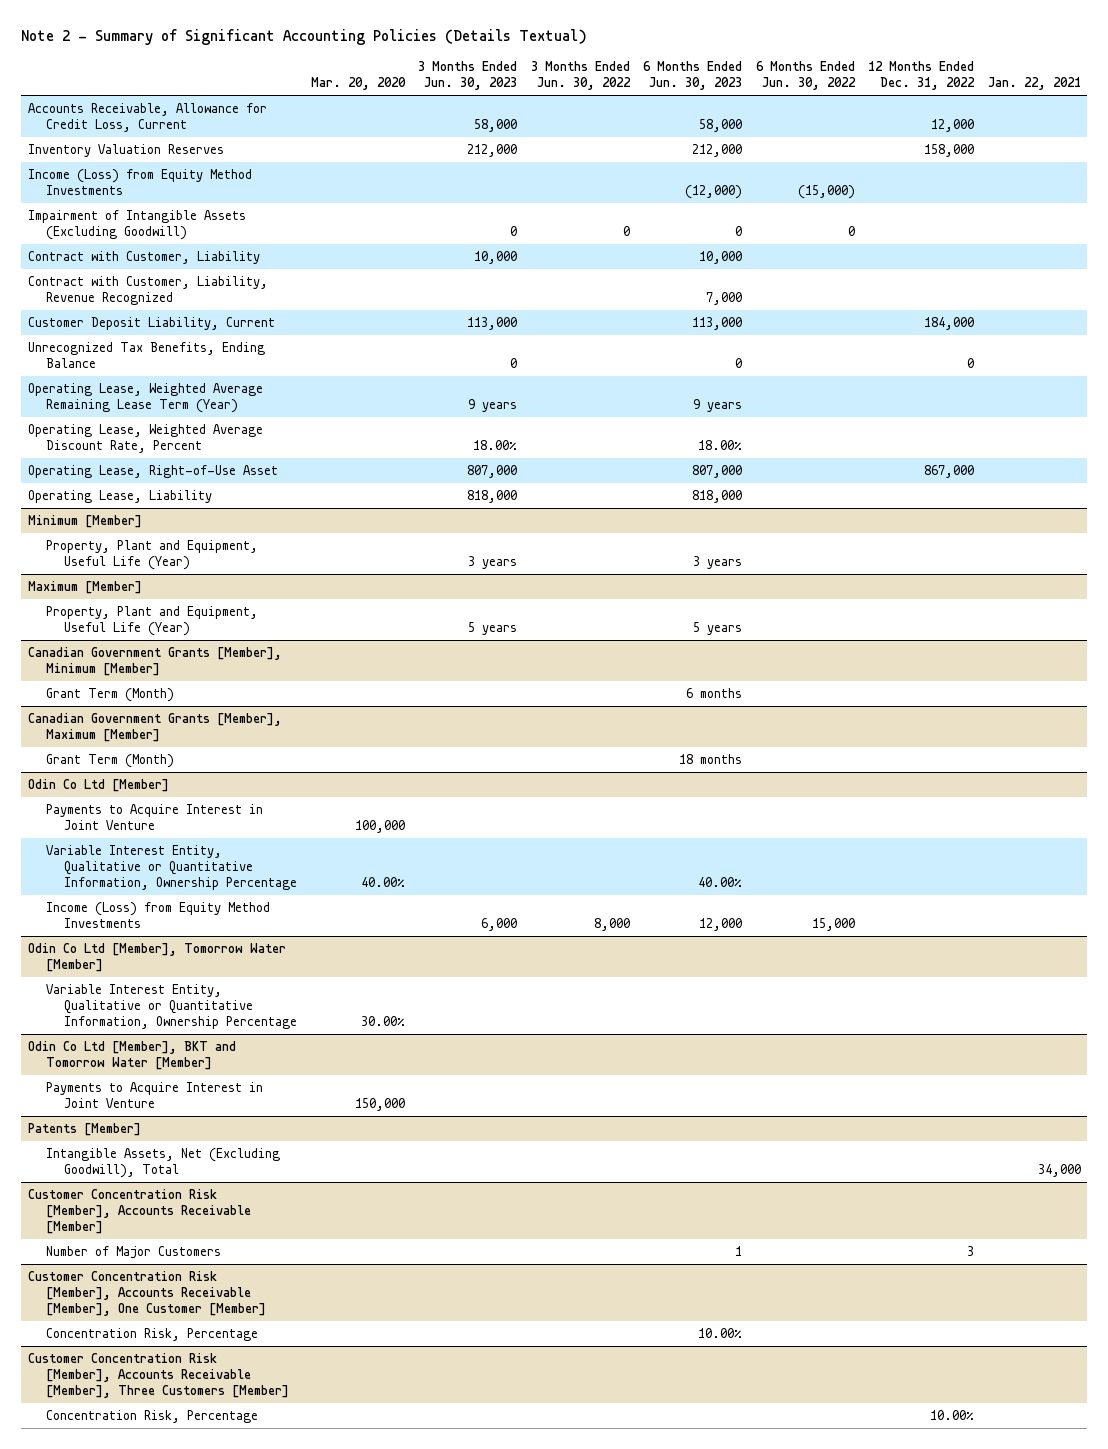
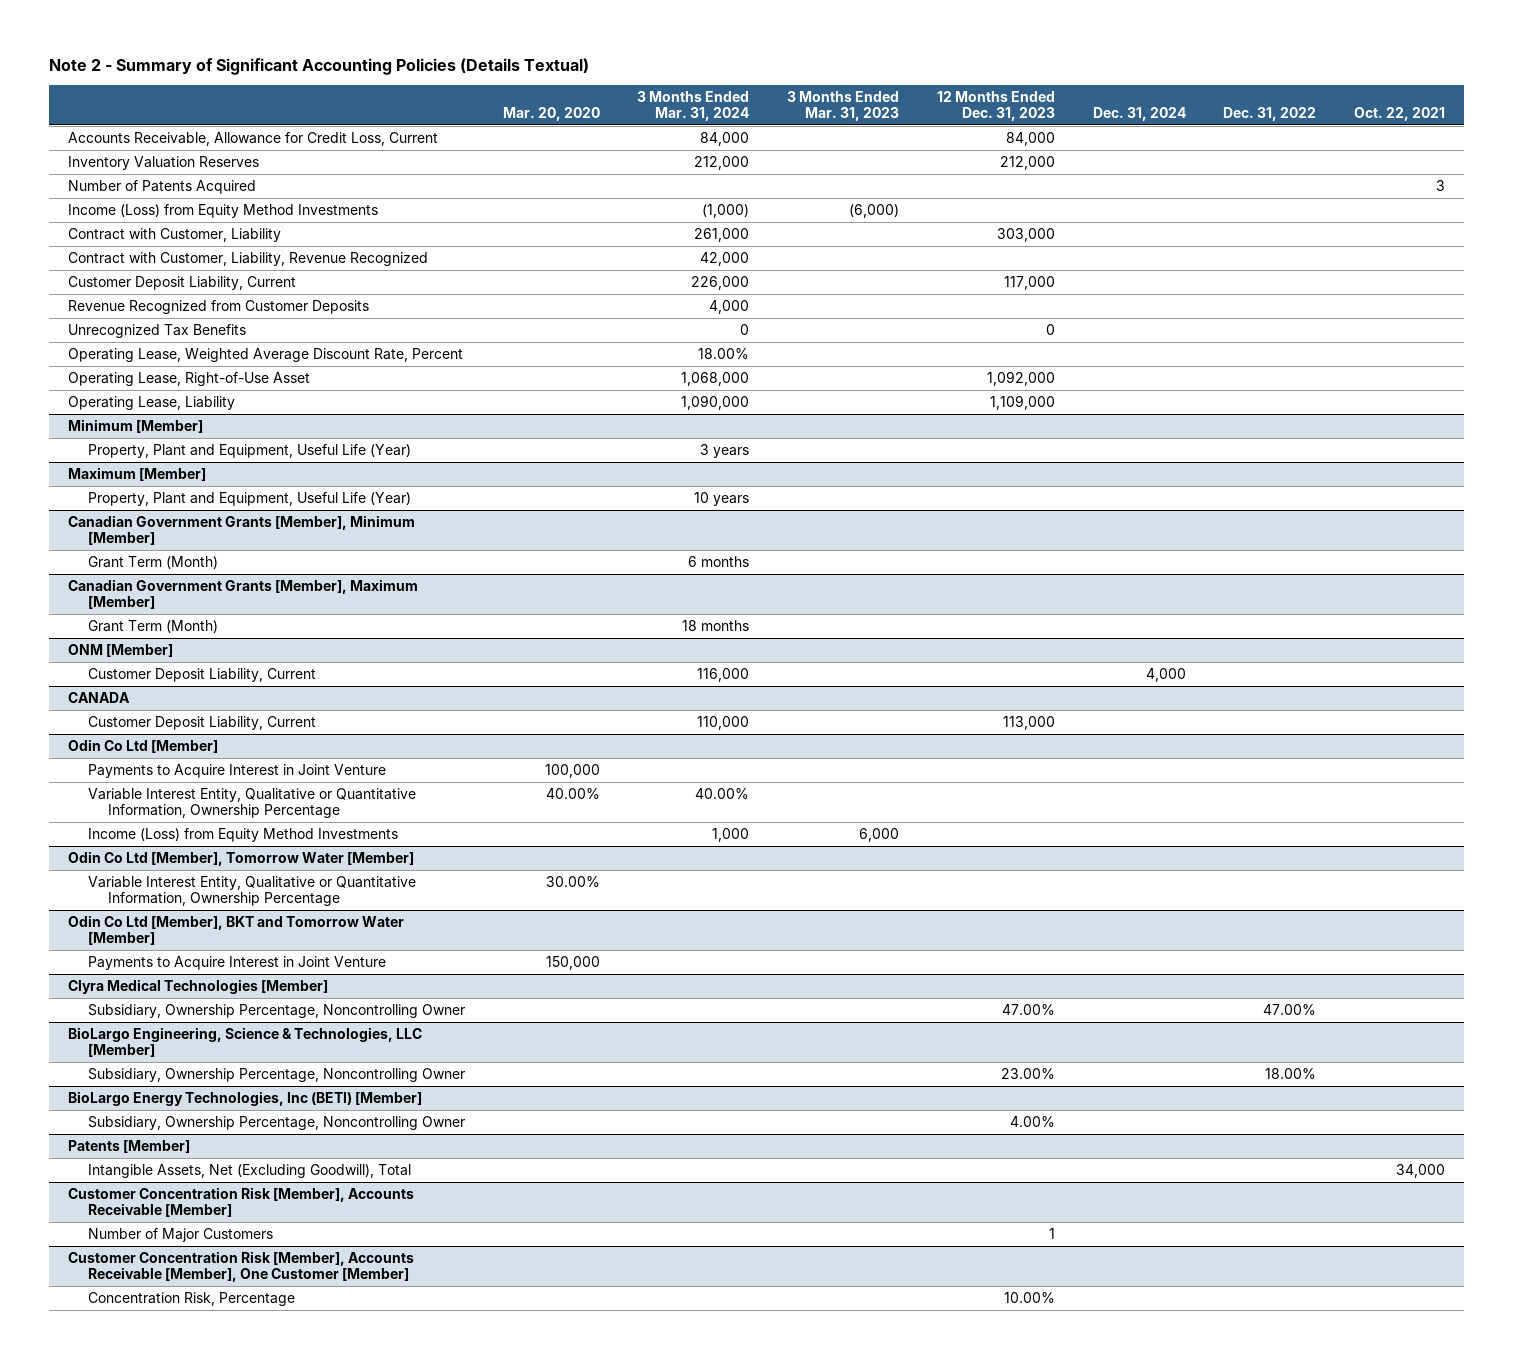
[418,61,518,91] 3 Months Ended Jun. 30, 2023 -> none
[530,61,631,91] 3 Months Ended Jun. 30, 2022 -> none
[643,61,743,91] 6 Months Ended Jun. 30, 2023 -> none
[755,61,856,91] 6 Months Ended Jun. 30, 2022 -> none
[868,61,976,91] 12 Months Ended Dec. 31, 2022 -> none
[987,77,1081,91] Jan. 22, 2021 -> none
none -> [637,90,750,121] 3 Months Ended Mar. 31, 2024
none -> [787,90,900,121] 3 Months Ended Mar. 31, 2023
none -> [936,90,1055,121] 12 Months Ended Dec. 31, 2023
none -> [1092,106,1186,121] Dec. 31, 2024
none -> [1223,106,1317,121] Dec. 31, 2022
none -> [1354,106,1446,121] Oct. 22, 2021
none -> [67,179,256,194] Number of Patents Acquired
[27,209,246,240] Impairment of Intangible Assets (Excluding Goodwill) -> none
[27,382,263,413] Operating Lease, Weighted Average Remaining Lease Term (Year) -> none
none -> [67,299,369,314] Revenue Recognized from Customer Deposits
[27,341,265,368] Unrecognized Tax Benefits, Ending Balance -> [67,323,246,338] Unrecognized Tax Benefits
none -> [67,643,173,657] ONM [Member]
none -> [87,667,316,682] Customer Deposit Liability, Current
none -> [67,691,130,703] CANADA
none -> [87,715,316,730] Customer Deposit Liability, Current
none -> [67,978,328,994] Clyra Medical Technologies [Member]
none -> [87,1003,465,1018] Subsidiary, Ownership Percentage, Noncontrolling Owner
none -> [67,1026,422,1058] BioLargo Engineering, Science & Technologies, LLC [Member]
none -> [87,1067,465,1082] Subsidiary, Ownership Percentage, Noncontrolling Owner
none -> [67,1090,422,1106] BioLargo Energy Technologies, Inc (BETI) [Member]
none -> [87,1115,465,1130] Subsidiary, Ownership Percentage, Noncontrolling Owner
[27,1352,289,1398] Customer Concentration Risk [Member], Accounts Receivable [Member], Three Customers [Member] -> none
[45,1409,258,1423] Concentration Risk, Percentage -> none

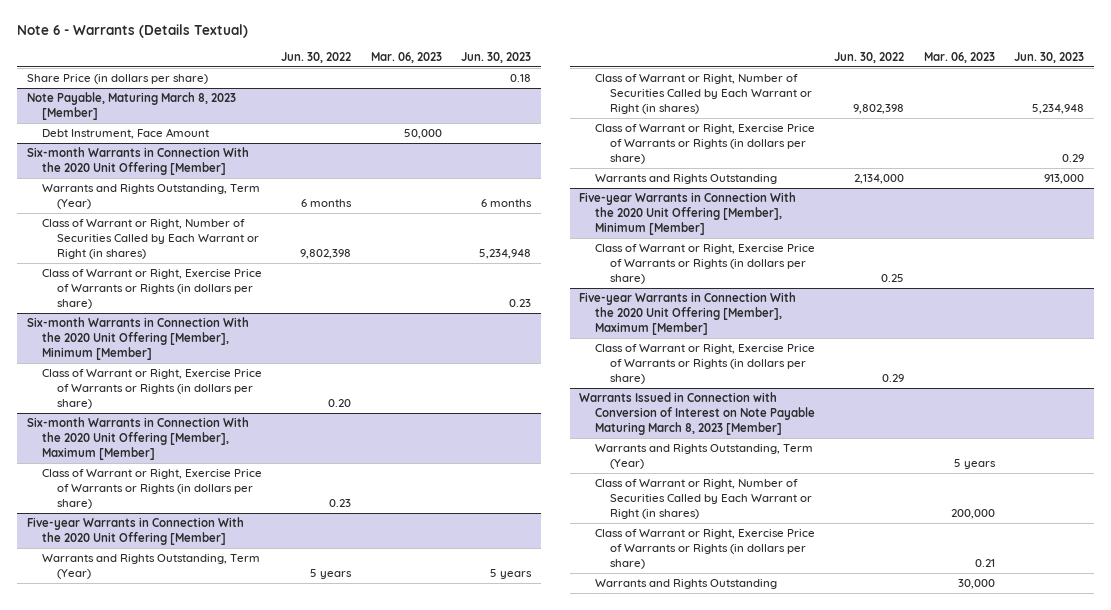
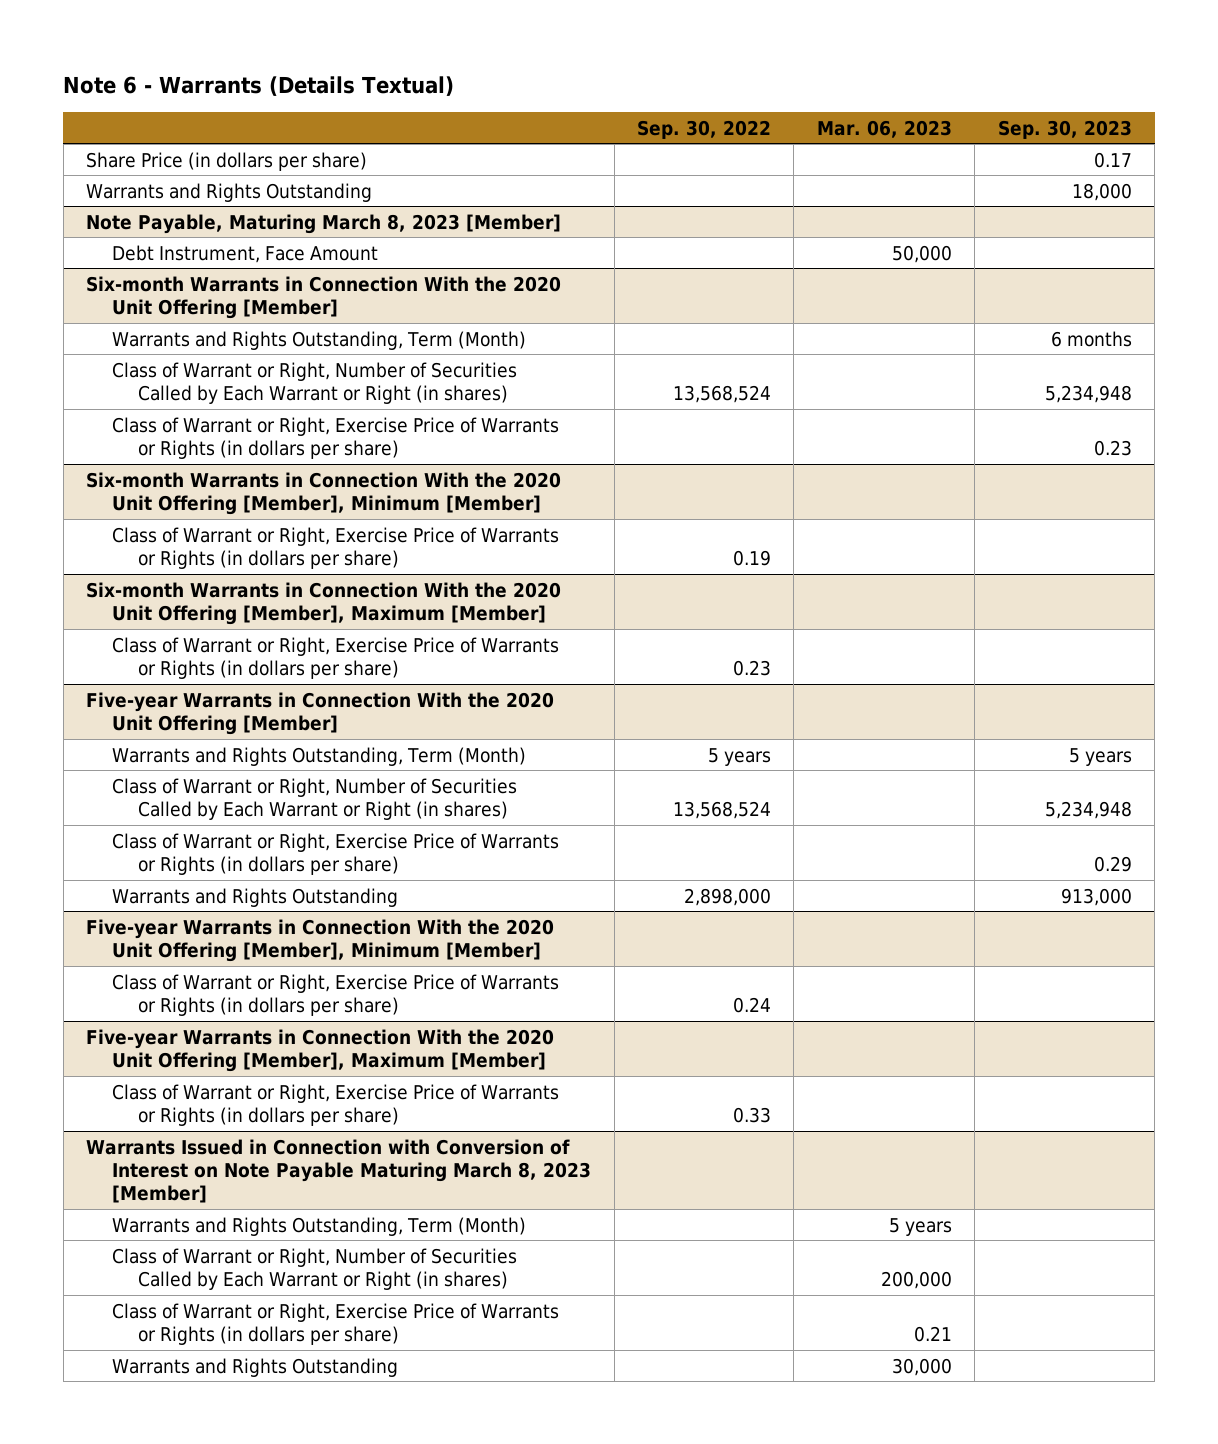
[281,51,352,63] Jun. 30, 2022 -> none
[461,51,532,63] Jun. 30, 2023 -> none
none -> [637,119,772,139] Sep. 30, 2022
none -> [997,119,1132,139] Sep. 30, 2023
none -> [85,182,372,202] Warrants and Rights Outstanding
[42,184,261,210] Warrants and Rights Outstanding, Term (Year) -> [112,330,527,350] Warrants and Rights Outstanding, Term (Month)
[42,554,261,580] Warrants and Rights Outstanding, Term (Year) -> [112,746,527,766] Warrants and Rights Outstanding, Term (Month)
[594,444,813,470] Warrants and Rights Outstanding, Term (Year) -> [112,1216,527,1236] Warrants and Rights Outstanding, Term (Month)

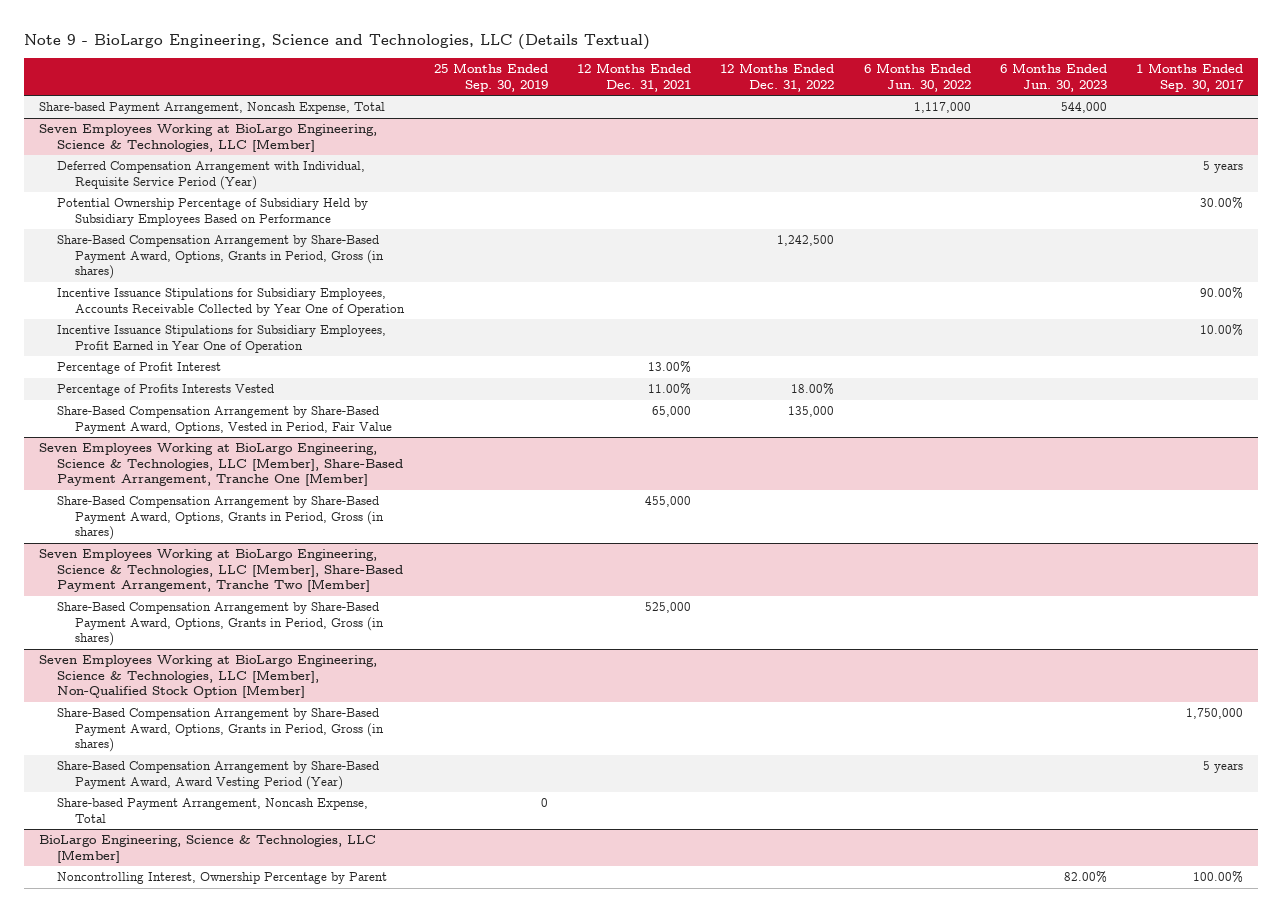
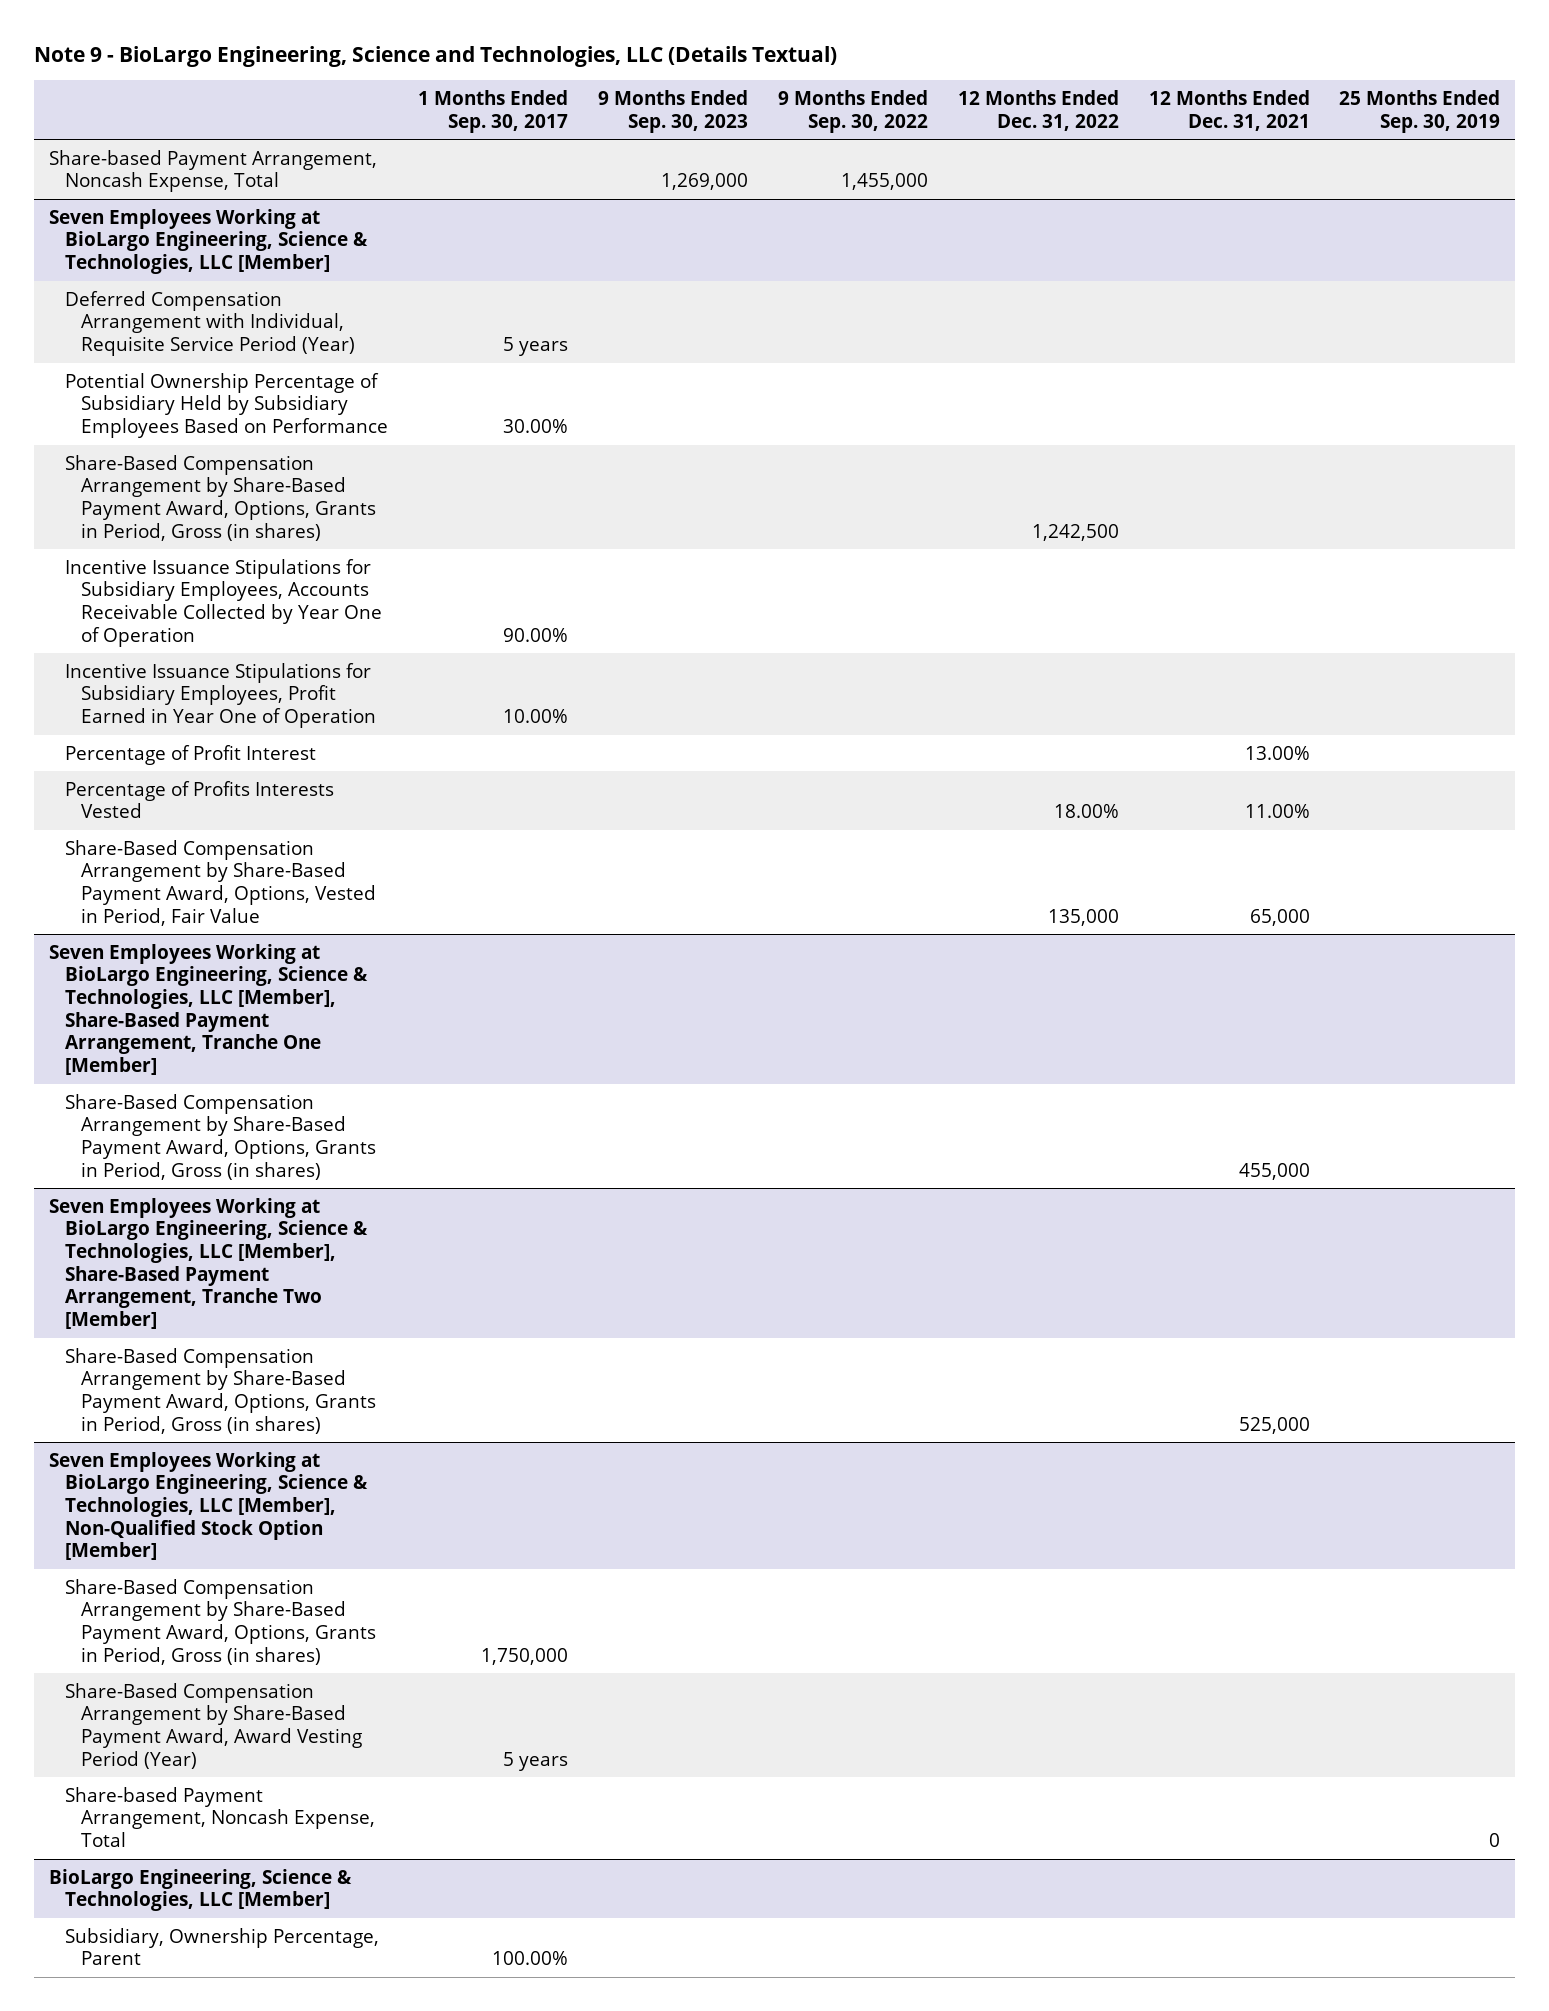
[863,63,971,92] 6 Months Ended Jun. 30, 2022 -> none
[999,63,1107,92] 6 Months Ended Jun. 30, 2023 -> none
none -> [597,89,748,133] 9 Months Ended Sep. 30, 2023
none -> [777,89,928,133] 9 Months Ended Sep. 30, 2022
[57,872,388,885] Noncontrolling Interest, Ownership Percentage by Parent -> [64,1927,379,1966] Subsidiary, Ownership Percentage, Parent

